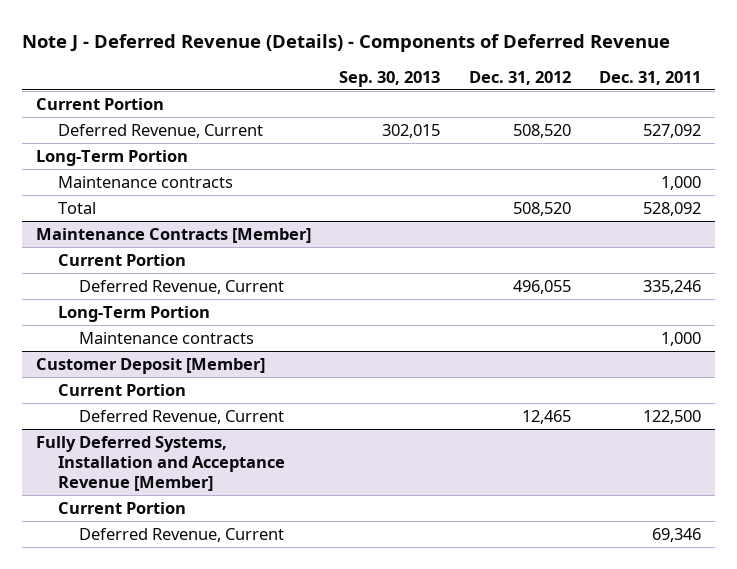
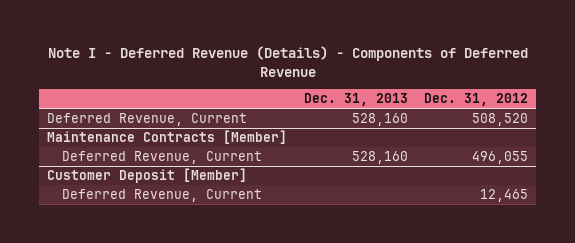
[22,33,671,52] Note J - Deferred Revenue (Details) - Components of Deferred Revenue -> [47,45,528,77] Note I - Deferred Revenue (Details) - Components of Deferred Revenue
[339,70,441,87] Sep. 30, 2013 -> none
[598,70,701,85] Dec. 31, 2011 -> none
none -> [303,93,408,107] Dec. 31, 2013
[36,97,165,110] Current Portion -> none
[36,149,189,166] Long-Term Portion -> none
[57,175,233,188] Maintenance contracts -> none
[57,201,96,214] Total -> none
[57,253,186,266] Current Portion -> none
[57,305,210,322] Long-Term Portion -> none
[78,331,254,344] Maintenance contracts -> none
[57,383,186,396] Current Portion -> none
[36,435,285,492] Fully Deferred Systems, Installation and Acceptance Revenue [Member] -> none
[57,501,186,514] Current Portion -> none
[78,527,284,542] Deferred Revenue, Current -> none

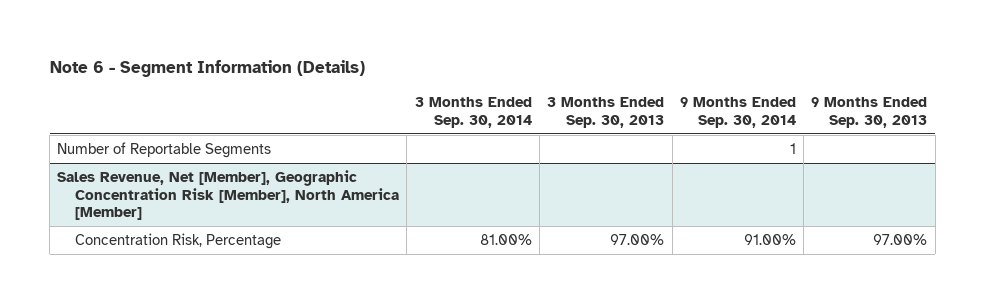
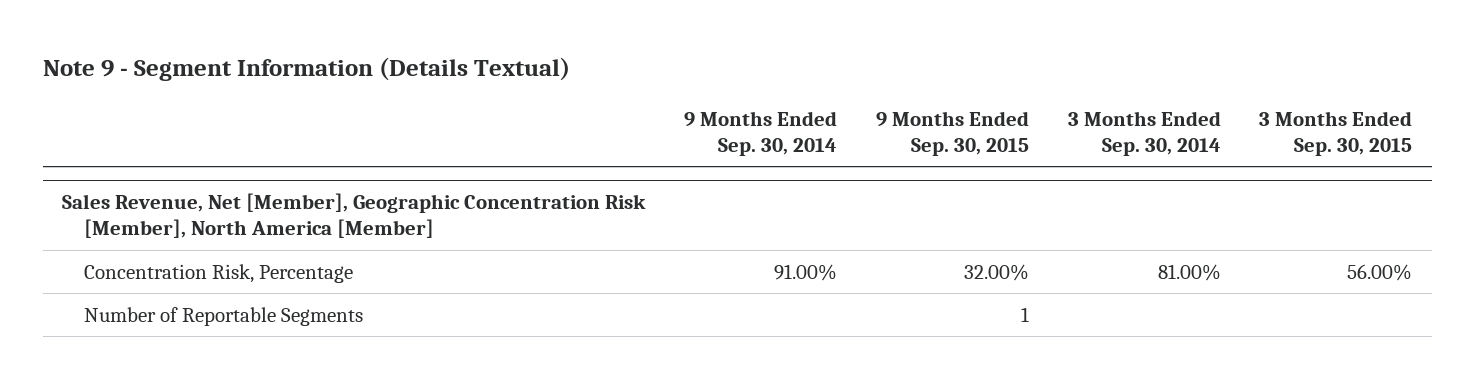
[49,59,365,77] Note 6 - Segment Information (Details) -> [42,56,570,81] Note 9 - Segment Information (Details Textual)
[547,97,665,128] 3 Months Ended Sep. 30, 2013 -> none
[811,97,928,128] 9 Months Ended Sep. 30, 2013 -> none
none -> [875,110,1029,156] 9 Months Ended Sep. 30, 2015
none -> [1259,110,1413,156] 3 Months Ended Sep. 30, 2015
[57,142,272,159] Number of Reportable Segments -> none
none -> [83,306,363,326] Number of Reportable Segments

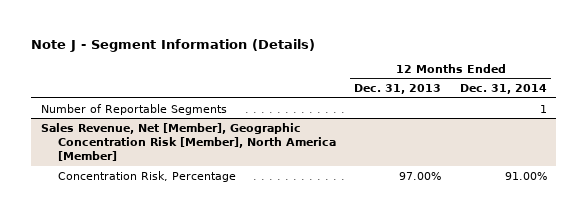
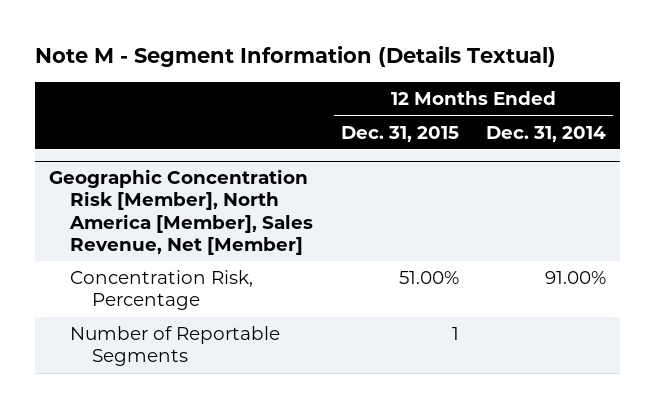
[31,38,316,52] Note J - Segment Information (Details) -> [34,46,556,68] Note M - Segment Information (Details Textual)
[354,84,442,95] Dec. 31, 2013 -> none
none -> [340,125,459,142] Dec. 31, 2015
[40,103,227,115] Number of Reportable Segments -> none
[40,122,336,162] Sales Revenue, Net [Member], Geographic Concentration Risk [Member], North America [Member] -> [48,169,314,255] Geographic Concentration Risk [Member], North America [Member], Sales Revenue, Net [Member]
none -> [70,326,281,367] Number of Reportable Segments

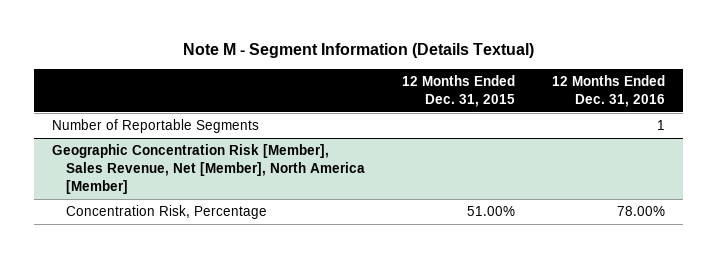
[486,125,607,142] Dec. 31, 2014 -> none
none -> [551,75,665,107] 12 Months Ended Dec. 31, 2016
none -> [52,119,260,134] Number of Reportable Segments
[48,169,314,255] Geographic Concentration Risk [Member], North America [Member], Sales Revenue, Net [Member] -> [52,144,366,194] Geographic Concentration Risk [Member], Sales Revenue, Net [Member], North America [Member]
[70,326,281,367] Number of Reportable Segments -> none

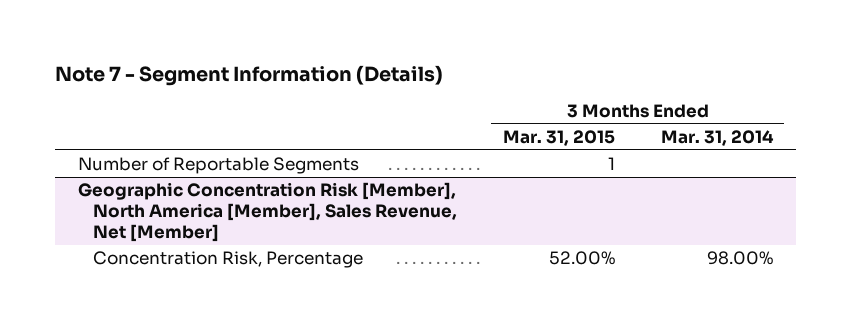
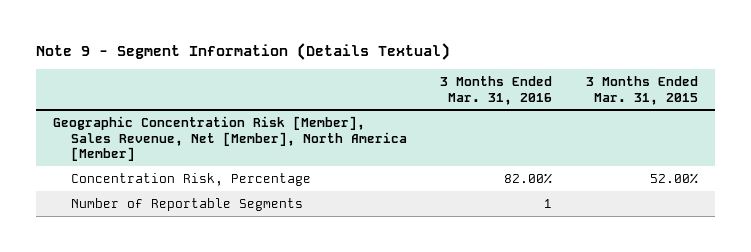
[54,64,443,86] Note 7 - Segment Information (Details) -> [35,43,450,61] Note 9 - Segment Information (Details Textual)
[660,130,774,147] Mar. 31, 2014 -> none
none -> [440,76,553,105] 3 Months Ended Mar. 31, 2016
[77,157,359,175] Number of Reportable Segments -> none
[77,182,457,243] Geographic Concentration Risk [Member], North America [Member], Sales Revenue, Net [Member] -> [52,115,407,162] Geographic Concentration Risk [Member], Sales Revenue, Net [Member], North America [Member]
none -> [70,197,303,211] Number of Reportable Segments

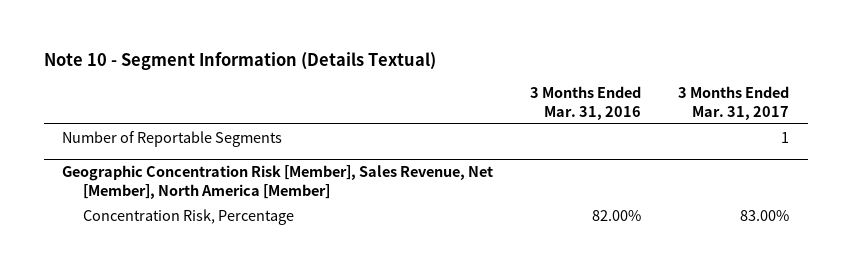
[35,43,450,61] Note 9 - Segment Information (Details Textual) -> [43,51,436,70] Note 10 - Segment Information (Details Textual)
[585,76,698,105] 3 Months Ended Mar. 31, 2015 -> none
none -> [678,86,790,120] 3 Months Ended Mar. 31, 2017
none -> [62,130,283,147] Number of Reportable Segments
[70,197,303,211] Number of Reportable Segments -> none

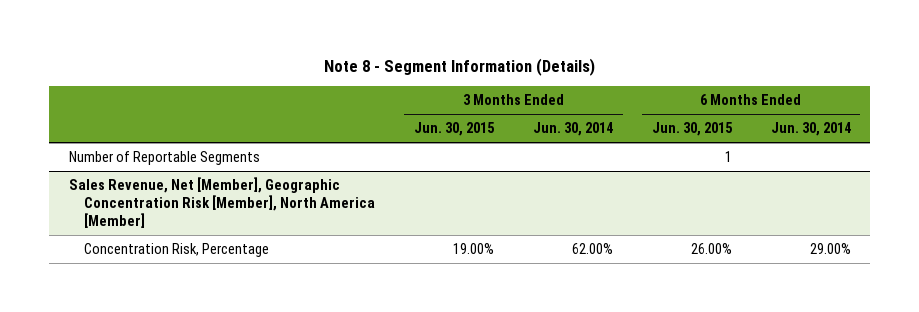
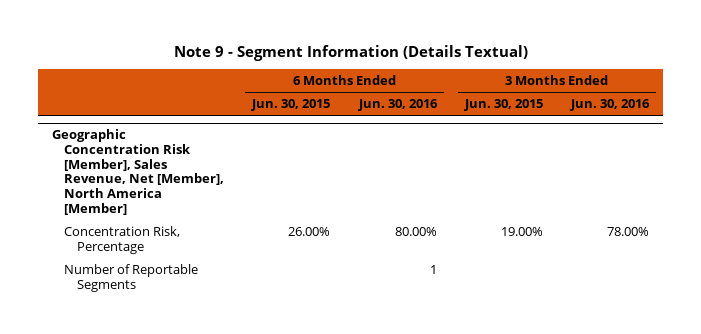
[323,57,595,76] Note 8 - Segment Information (Details) -> [173,45,528,62] Note 9 - Segment Information (Details Textual)
[532,122,613,137] Jun. 30, 2014 -> none
[770,122,851,137] Jun. 30, 2014 -> none
none -> [357,99,438,112] Jun. 30, 2016
none -> [570,99,651,112] Jun. 30, 2016
[68,151,260,166] Number of Reportable Segments -> none
[68,177,376,228] Sales Revenue, Net [Member], Geographic Concentration Risk [Member], North America [Member] -> [51,129,225,215] Geographic Concentration Risk [Member], Sales Revenue, Net [Member], North America [Member]
none -> [64,263,199,292] Number of Reportable Segments

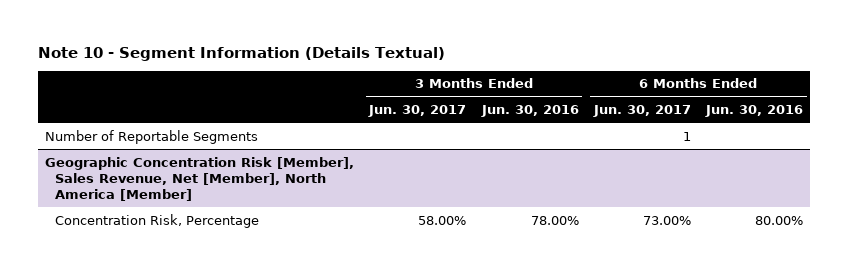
[173,45,528,62] Note 9 - Segment Information (Details Textual) -> [37,46,445,61] Note 10 - Segment Information (Details Textual)
[251,99,331,112] Jun. 30, 2015 -> none
[463,99,543,112] Jun. 30, 2015 -> none
none -> [368,105,467,118] Jun. 30, 2017
none -> [592,105,691,118] Jun. 30, 2017
none -> [45,129,259,144] Number of Reportable Segments
[64,263,199,292] Number of Reportable Segments -> none

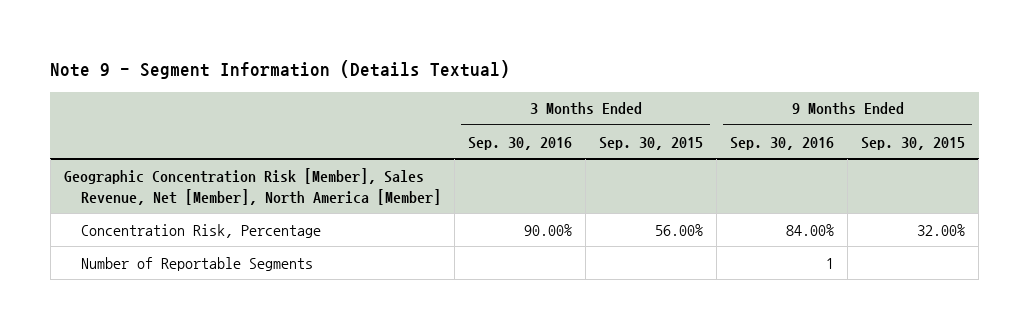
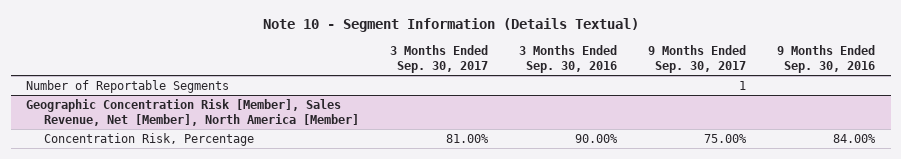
[50,60,511,80] Note 9 - Segment Information (Details Textual) -> [262,18,639,33] Note 10 - Segment Information (Details Textual)
[599,136,704,150] Sep. 30, 2015 -> none
[861,136,966,150] Sep. 30, 2015 -> none
none -> [389,45,488,73] 3 Months Ended Sep. 30, 2017
none -> [648,45,747,73] 9 Months Ended Sep. 30, 2017
none -> [26,80,230,94] Number of Reportable Segments
[81,256,314,271] Number of Reportable Segments -> none

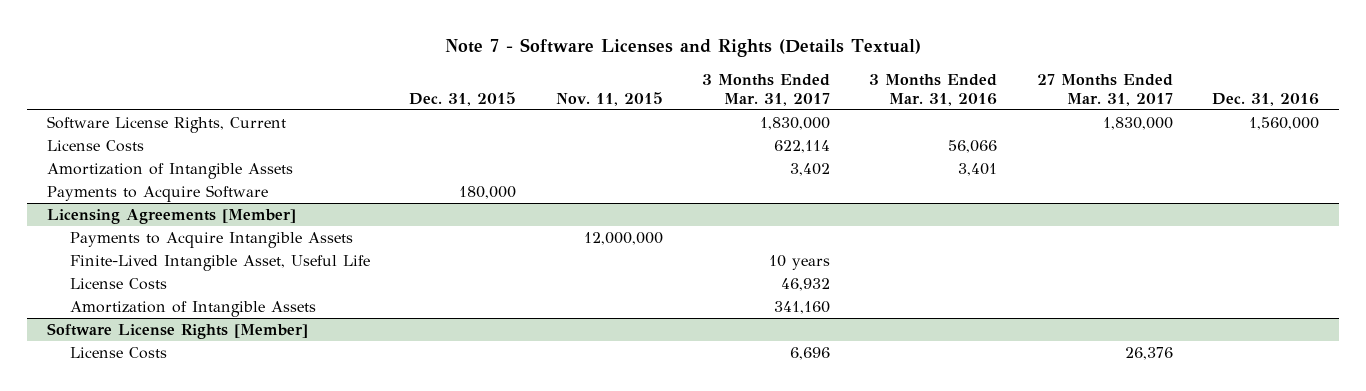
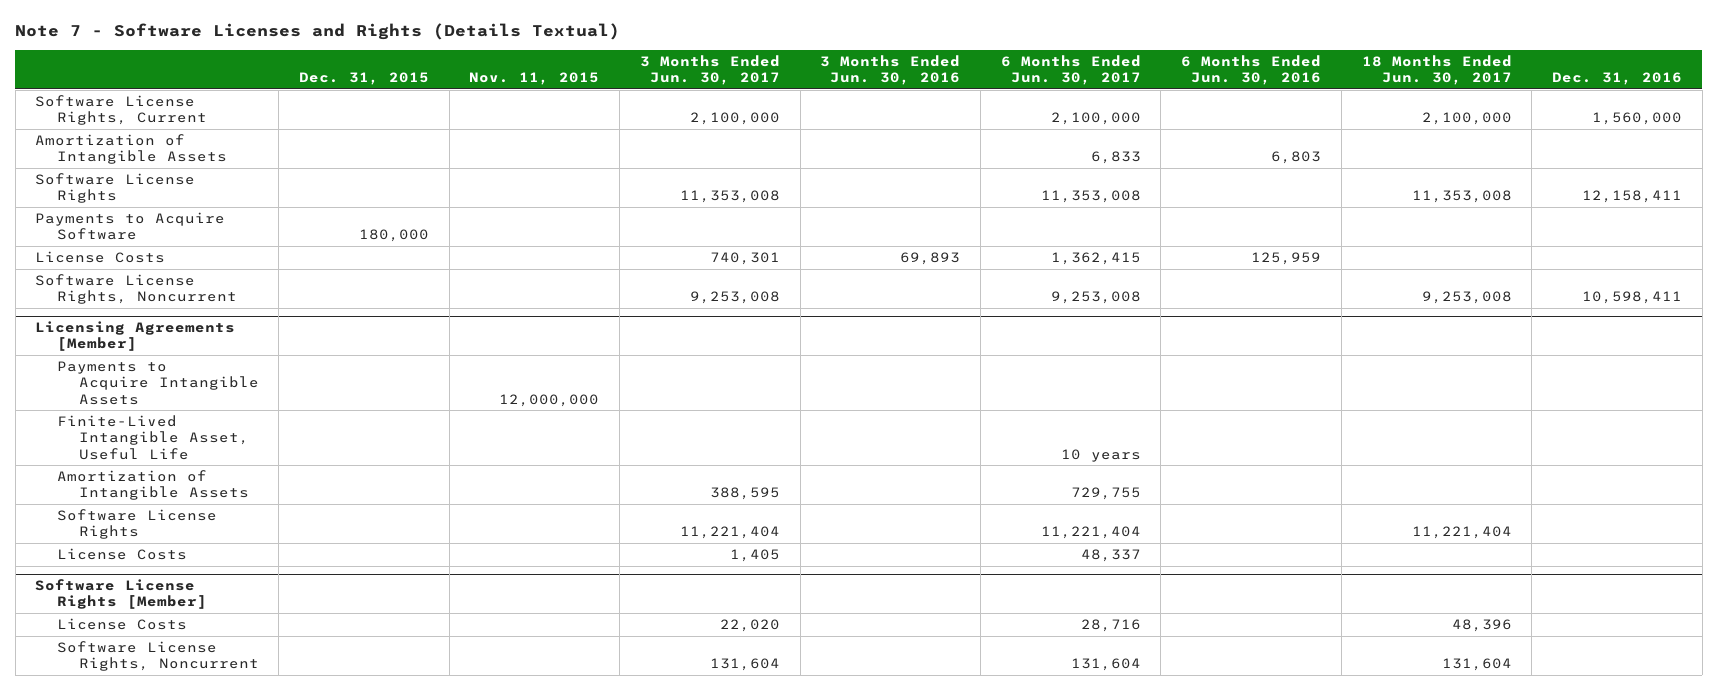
[702,73,831,106] 3 Months Ended Mar. 31, 2017 -> none
[869,73,998,106] 3 Months Ended Mar. 31, 2016 -> none
[1036,73,1173,106] 27 Months Ended Mar. 31, 2017 -> none
none -> [639,54,780,86] 3 Months Ended Jun. 30, 2017
none -> [820,54,961,86] 3 Months Ended Jun. 30, 2016
none -> [1000,54,1141,86] 6 Months Ended Jun. 30, 2017
none -> [1181,54,1322,86] 6 Months Ended Jun. 30, 2016
none -> [1361,54,1512,86] 18 Months Ended Jun. 30, 2017
none -> [35,173,196,204] Software License Rights
[47,140,145,153] License Costs -> [35,251,166,264] License Costs
none -> [35,274,237,305] Software License Rights, Noncurrent
none -> [56,509,217,540] Software License Rights
[69,278,167,291] License Costs -> [56,548,187,561] License Costs
none -> [56,641,259,672] Software License Rights, Noncurrent

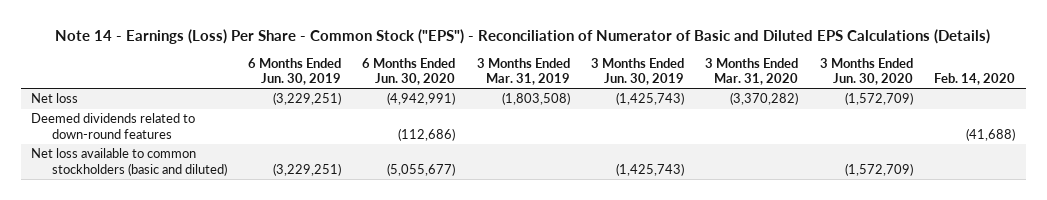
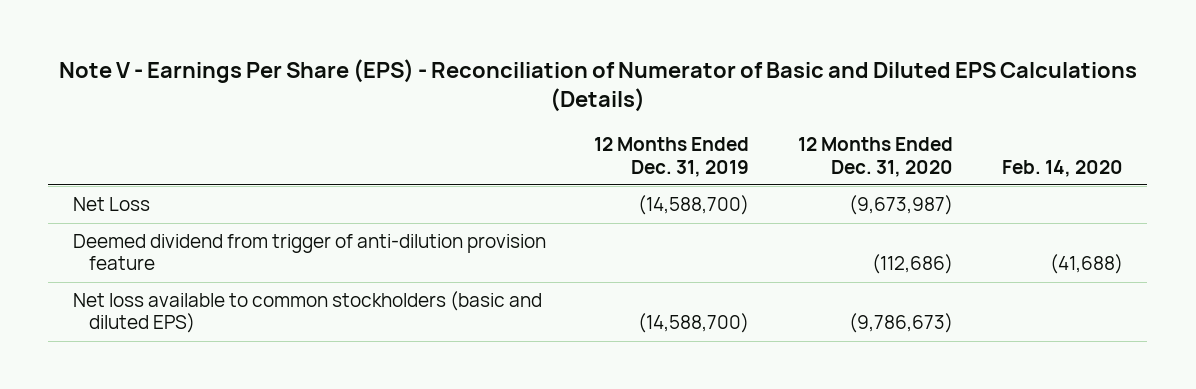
[55,28,991,44] Note 14 - Earnings (Loss) Per Share - Common Stock ("EPS") - Reconciliation of Numerator of Basic and Diluted EPS Calculations (Details) -> [58,58,1137,113] Note V - Earnings Per Share (EPS) - Reconciliation of Numerator of Basic and Diluted EPS Calculations (Details)
[248,58,342,86] 6 Months Ended Jun. 30, 2019 -> none
[362,58,456,86] 6 Months Ended Jun. 30, 2020 -> none
[476,58,570,86] 3 Months Ended Mar. 31, 2019 -> none
[591,58,685,86] 3 Months Ended Jun. 30, 2019 -> none
[705,58,799,86] 3 Months Ended Mar. 31, 2020 -> none
[819,58,913,86] 3 Months Ended Jun. 30, 2020 -> none
none -> [594,137,750,177] 12 Months Ended Dec. 31, 2019
none -> [798,137,954,177] 12 Months Ended Dec. 31, 2020
[31,93,79,104] Net loss -> [72,197,150,212] Net Loss
[31,113,196,139] Deemed dividends related to down-round features -> [72,234,546,271] Deemed dividend from trigger of anti-dilution provision feature
[31,148,227,176] Net loss available to common stockholders (basic and diluted) -> [72,291,542,334] Net loss available to common stockholders (basic and diluted EPS)

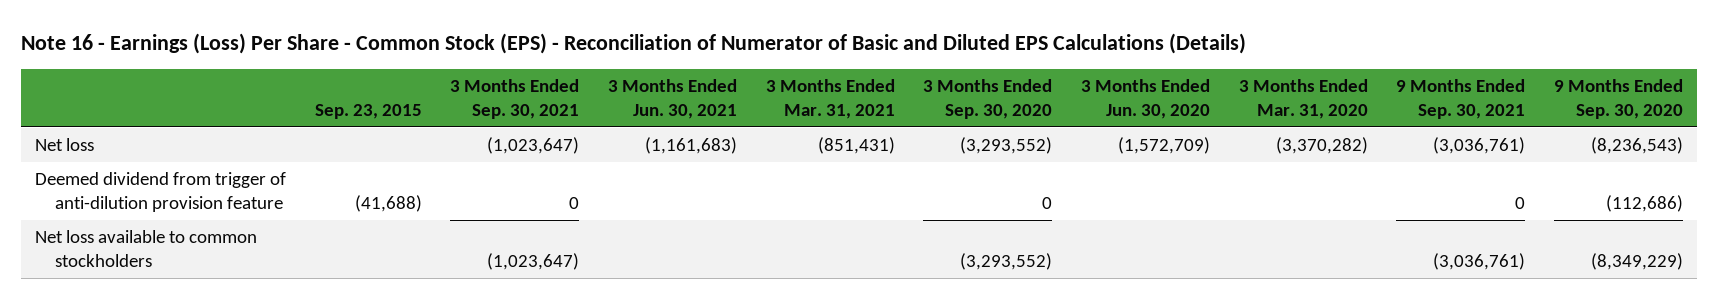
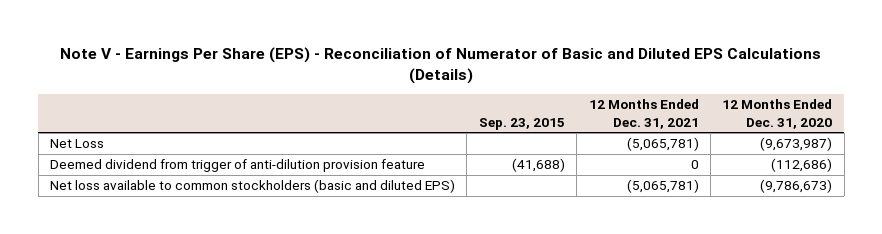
[20,33,1246,55] Note 16 - Earnings (Loss) Per Share - Common Stock (EPS) - Reconciliation of Numerator of Basic and Diluted EPS Calculations (Details) -> [60,47,822,85] Note V - Earnings Per Share (EPS) - Reconciliation of Numerator of Basic and Diluted EPS Calculations (Details)
[450,79,580,119] 3 Months Ended Sep. 30, 2021 -> none
[608,79,738,119] 3 Months Ended Jun. 30, 2021 -> none
[765,79,895,119] 3 Months Ended Mar. 31, 2021 -> none
[923,79,1053,119] 3 Months Ended Sep. 30, 2020 -> none
[1080,79,1210,119] 3 Months Ended Jun. 30, 2020 -> none
[1238,79,1368,119] 3 Months Ended Mar. 31, 2020 -> none
[1396,79,1526,119] 9 Months Ended Sep. 30, 2021 -> none
[1553,79,1683,119] 9 Months Ended Sep. 30, 2020 -> none
none -> [588,99,699,129] 12 Months Ended Dec. 31, 2021
none -> [722,99,833,129] 12 Months Ended Dec. 31, 2020
[35,138,95,152] Net loss -> [50,139,105,149] Net Loss
[35,230,258,267] Net loss available to common stockholders -> [50,179,456,194] Net loss available to common stockholders (basic and diluted EPS)

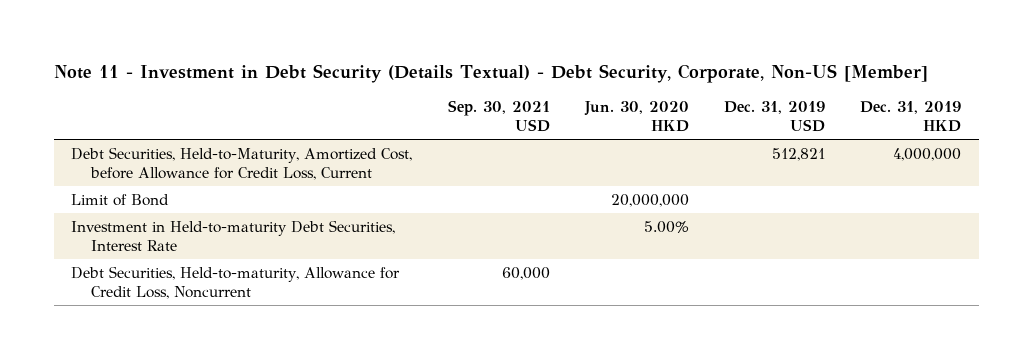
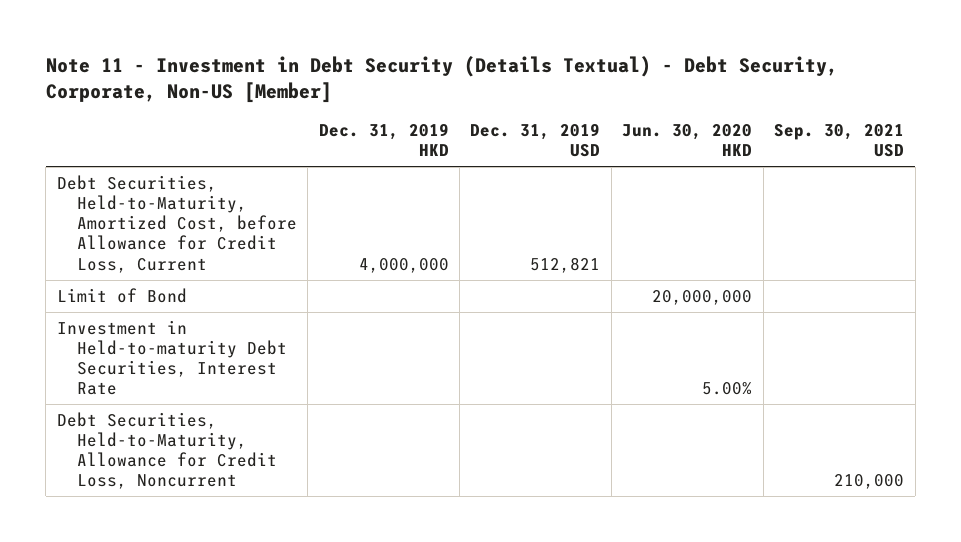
[71,265,401,299] Debt Securities, Held-to-maturity, Allowance for Credit Loss, Noncurrent -> [56,411,277,490] Debt Securities, Held-to-Maturity, Allowance for Credit Loss, Noncurrent
[501,266,550,280] 60,000 -> [834,474,905,490] 210,000

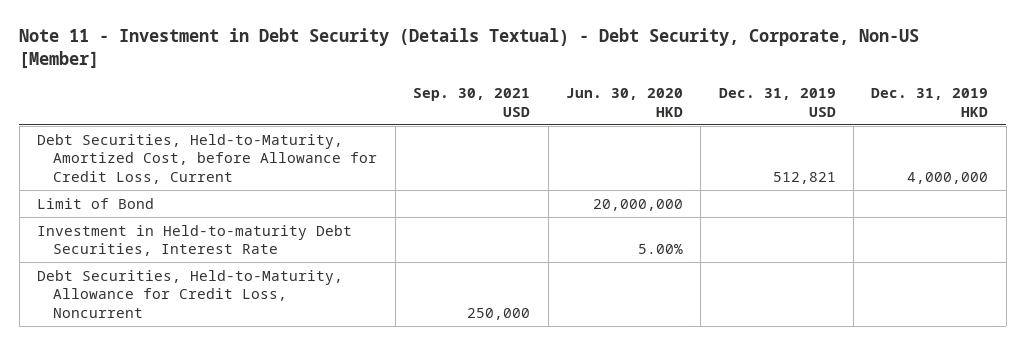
[834,474,905,490] 210,000 -> [467,308,531,321] 250,000

